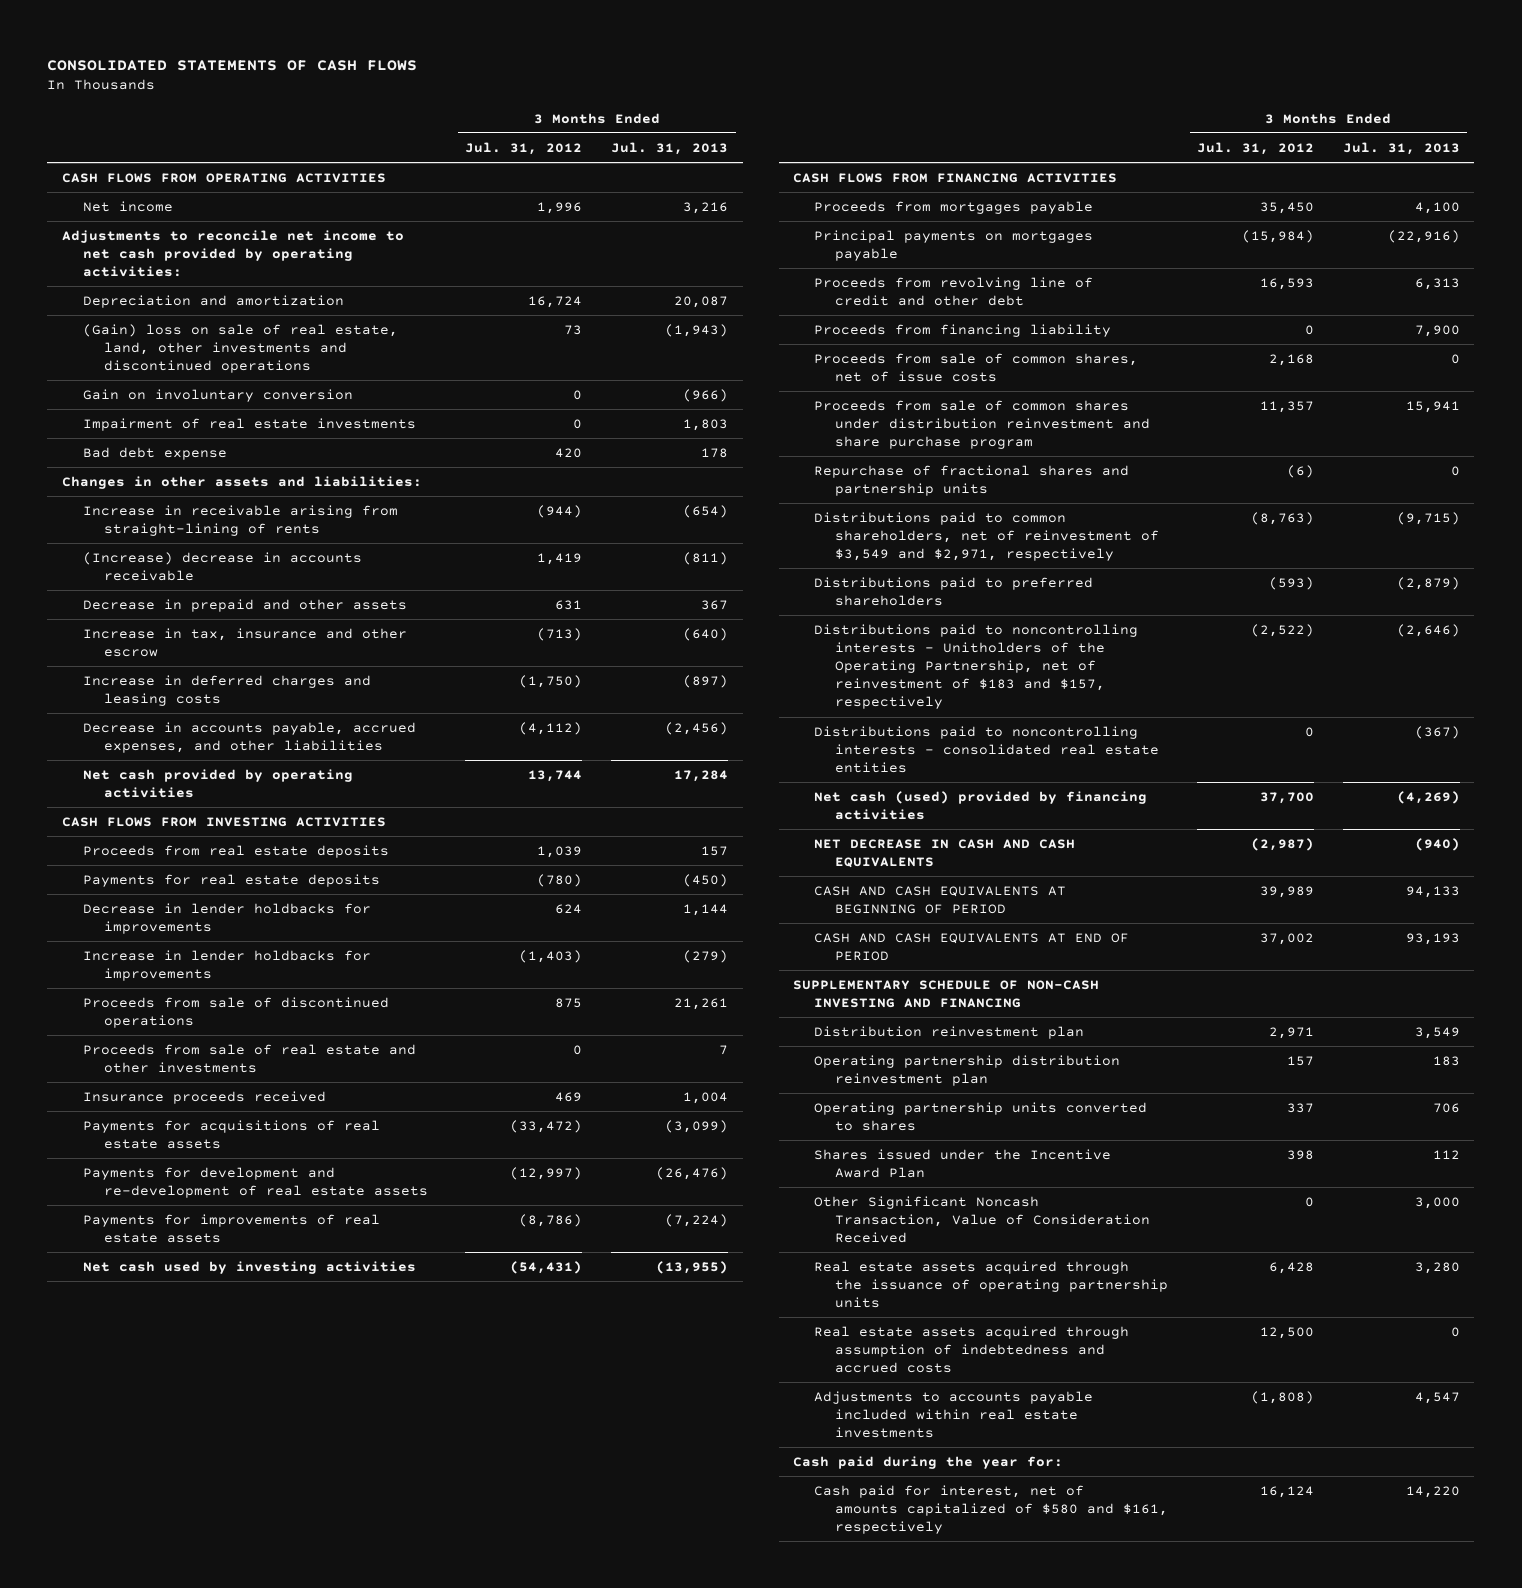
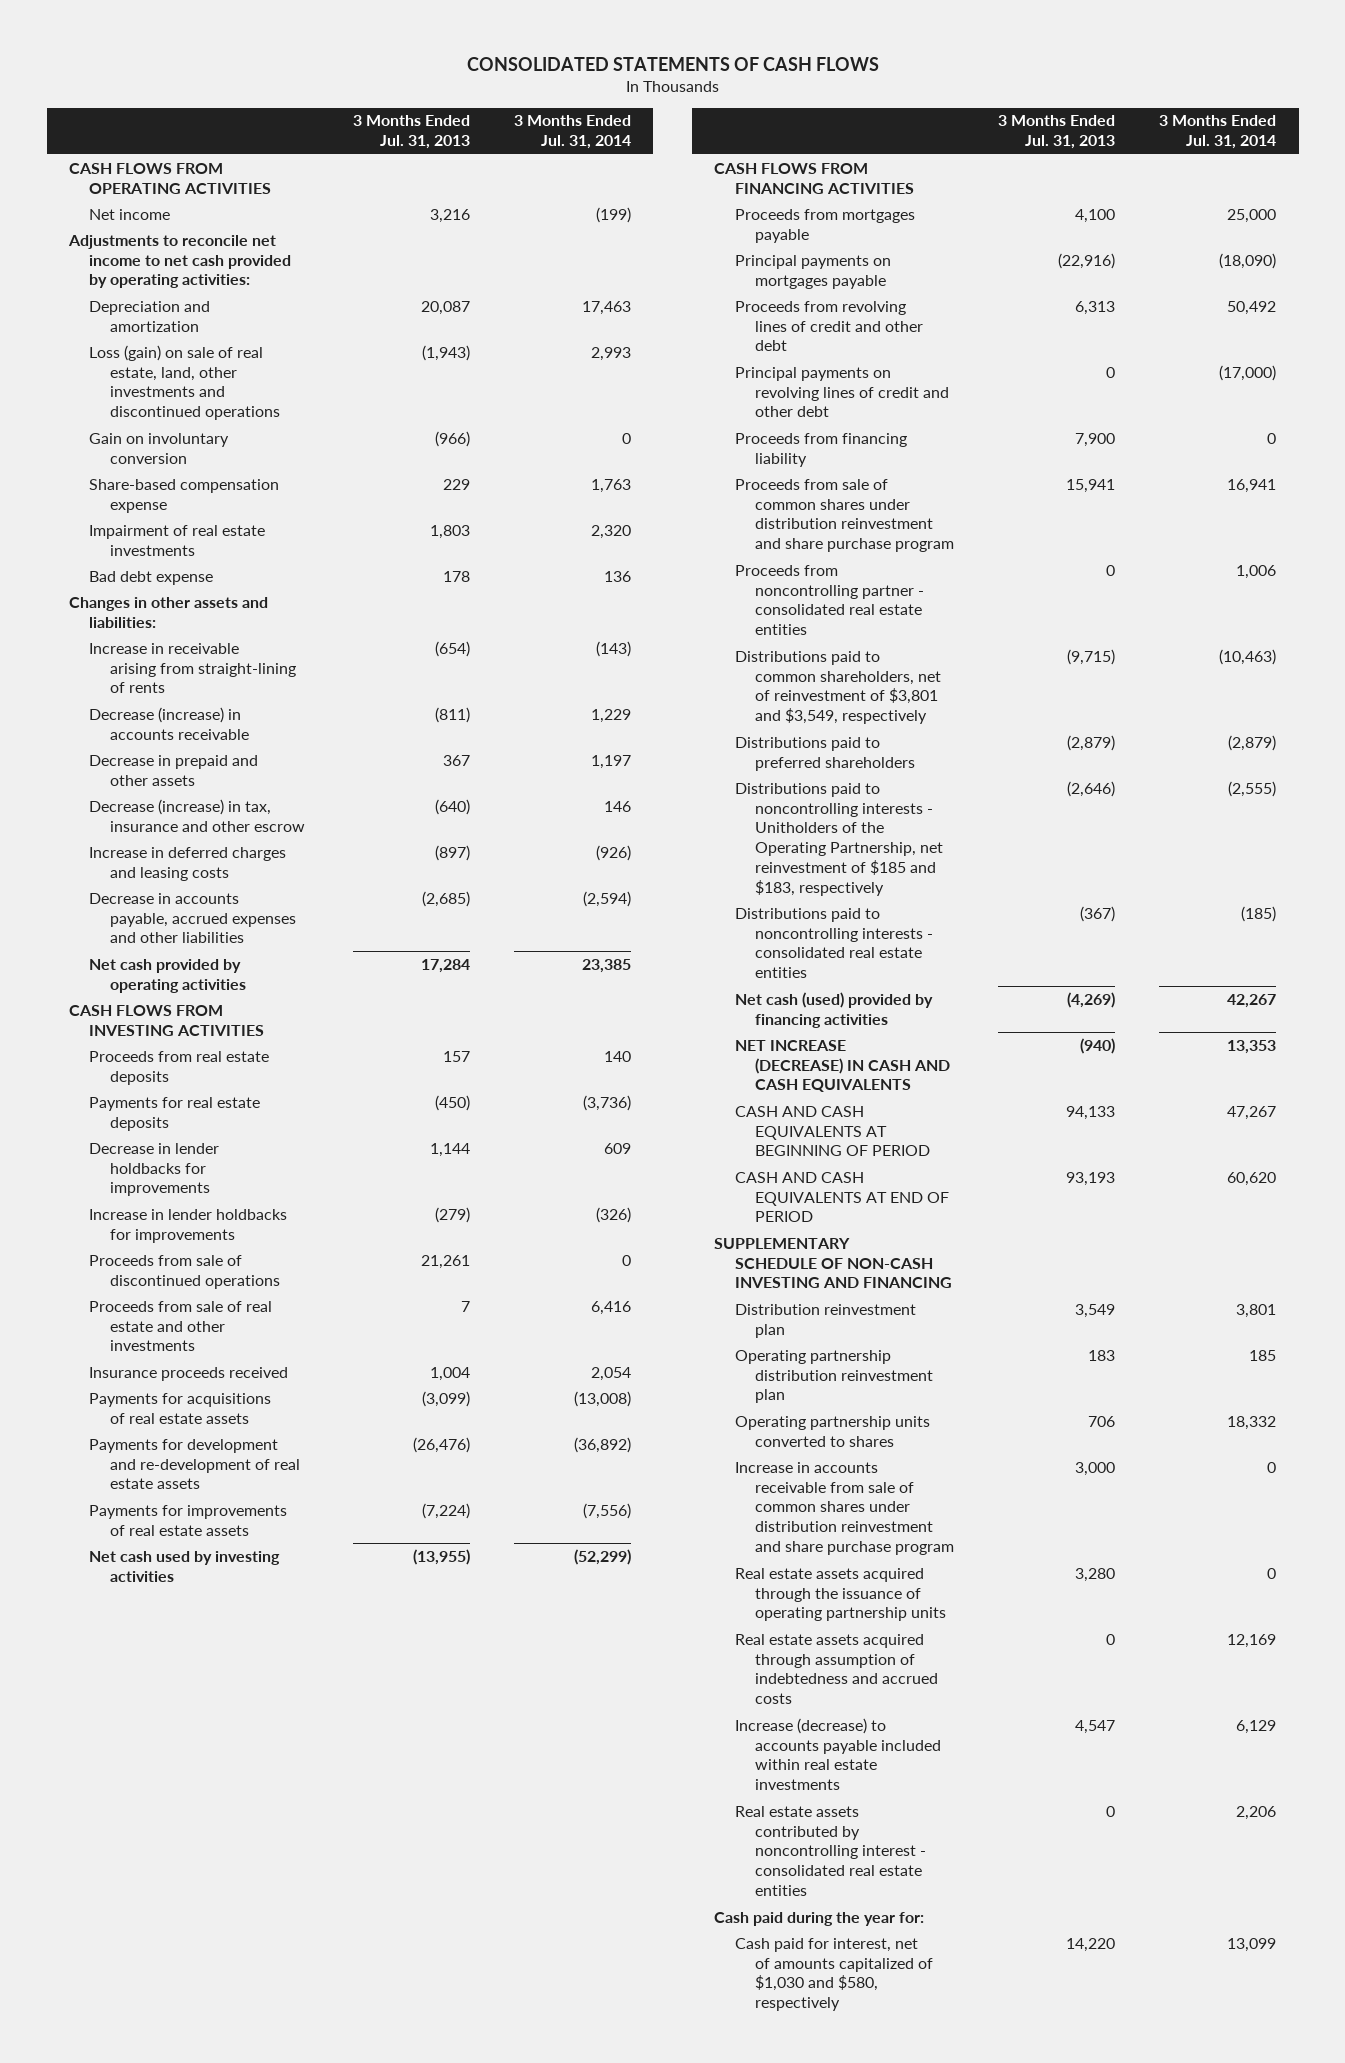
[465,141,583,155] Jul. 31, 2012 -> none
none -> [514,115,632,150] 3 Months Ended Jul. 31, 2014
[82,323,398,374] (Gain) loss on sale of real estate, land, other investments and discontinued operations -> [89,344,280,421] Loss (gain) on sale of real estate, land, other investments and discontinued operations
none -> [89,478,280,513] Share-based compensation expense
[82,551,362,581] (Increase) decrease in accounts receivable -> [89,706,249,740] Decrease (increase) in accounts receivable
[82,627,407,657] Increase in tax, insurance and other escrow -> [89,798,305,832] Decrease (increase) in tax, insurance and other escrow
[82,721,416,753] Decrease in accounts payable, accrued expenses, and other liabilities -> [89,892,296,944] Decrease in accounts payable, accrued expenses and other liabilities
[665,721,729,735] (2,456) -> [422,890,471,907] (2,685)
[814,276,1094,306] Proceeds from revolving line of credit and other debt -> [734,300,924,352] Proceeds from revolving lines of credit and other debt
none -> [734,366,950,418] Principal payments on revolving lines of credit and other debt
[814,352,1139,382] Proceeds from sale of common shares, net of issue costs -> none
[814,464,1130,496] Repurchase of fractional shares and partnership units -> none
none -> [734,564,925,636] Proceeds from noncontrolling partner - consolidated real estate entities
[814,511,1160,562] Distributions paid to common shareholders, net of reinvestment of $3,549 and $2,971, respectively -> [734,650,942,725] Distributions paid to common shareholders, net of reinvestment of $3,801 and $3,549, respectively
[814,623,1139,710] Distributions paid to noncontrolling interests - Unitholders of the Operating Partnership, net of reinvestment of $183 and $157, respectively -> [734,782,944,896] Distributions paid to noncontrolling interests - Unitholders of the Operating Partnership, net reinvestment of $185 and $183, respectively
[814,838,1076,868] NET DECREASE IN CASH AND CASH EQUIVALENTS -> [734,1039,951,1093] NET INCREASE (DECREASE) IN CASH AND CASH EQUIVALENTS
[814,1148,1112,1178] Shares issued under the Incentive Award Plan -> none
[814,1195,1151,1244] Other Significant Noncash Transaction, Value of Consideration Received -> [734,1461,955,1556] Increase in accounts receivable from sale of common shares under distribution reinvestment and share purchase program
[814,1390,1094,1439] Adjustments to accounts payable included within real estate investments -> [734,1717,942,1791] Increase (decrease) to accounts payable included within real estate investments
none -> [734,1805,927,1897] Real estate assets contributed by noncontrolling interest - consolidated real estate entities
[814,1484,1169,1535] Cash paid for interest, net of amounts capitalized of $580 and $161, respectively -> [734,1937,934,2012] Cash paid for interest, net of amounts capitalized of $1,030 and $580, respectively

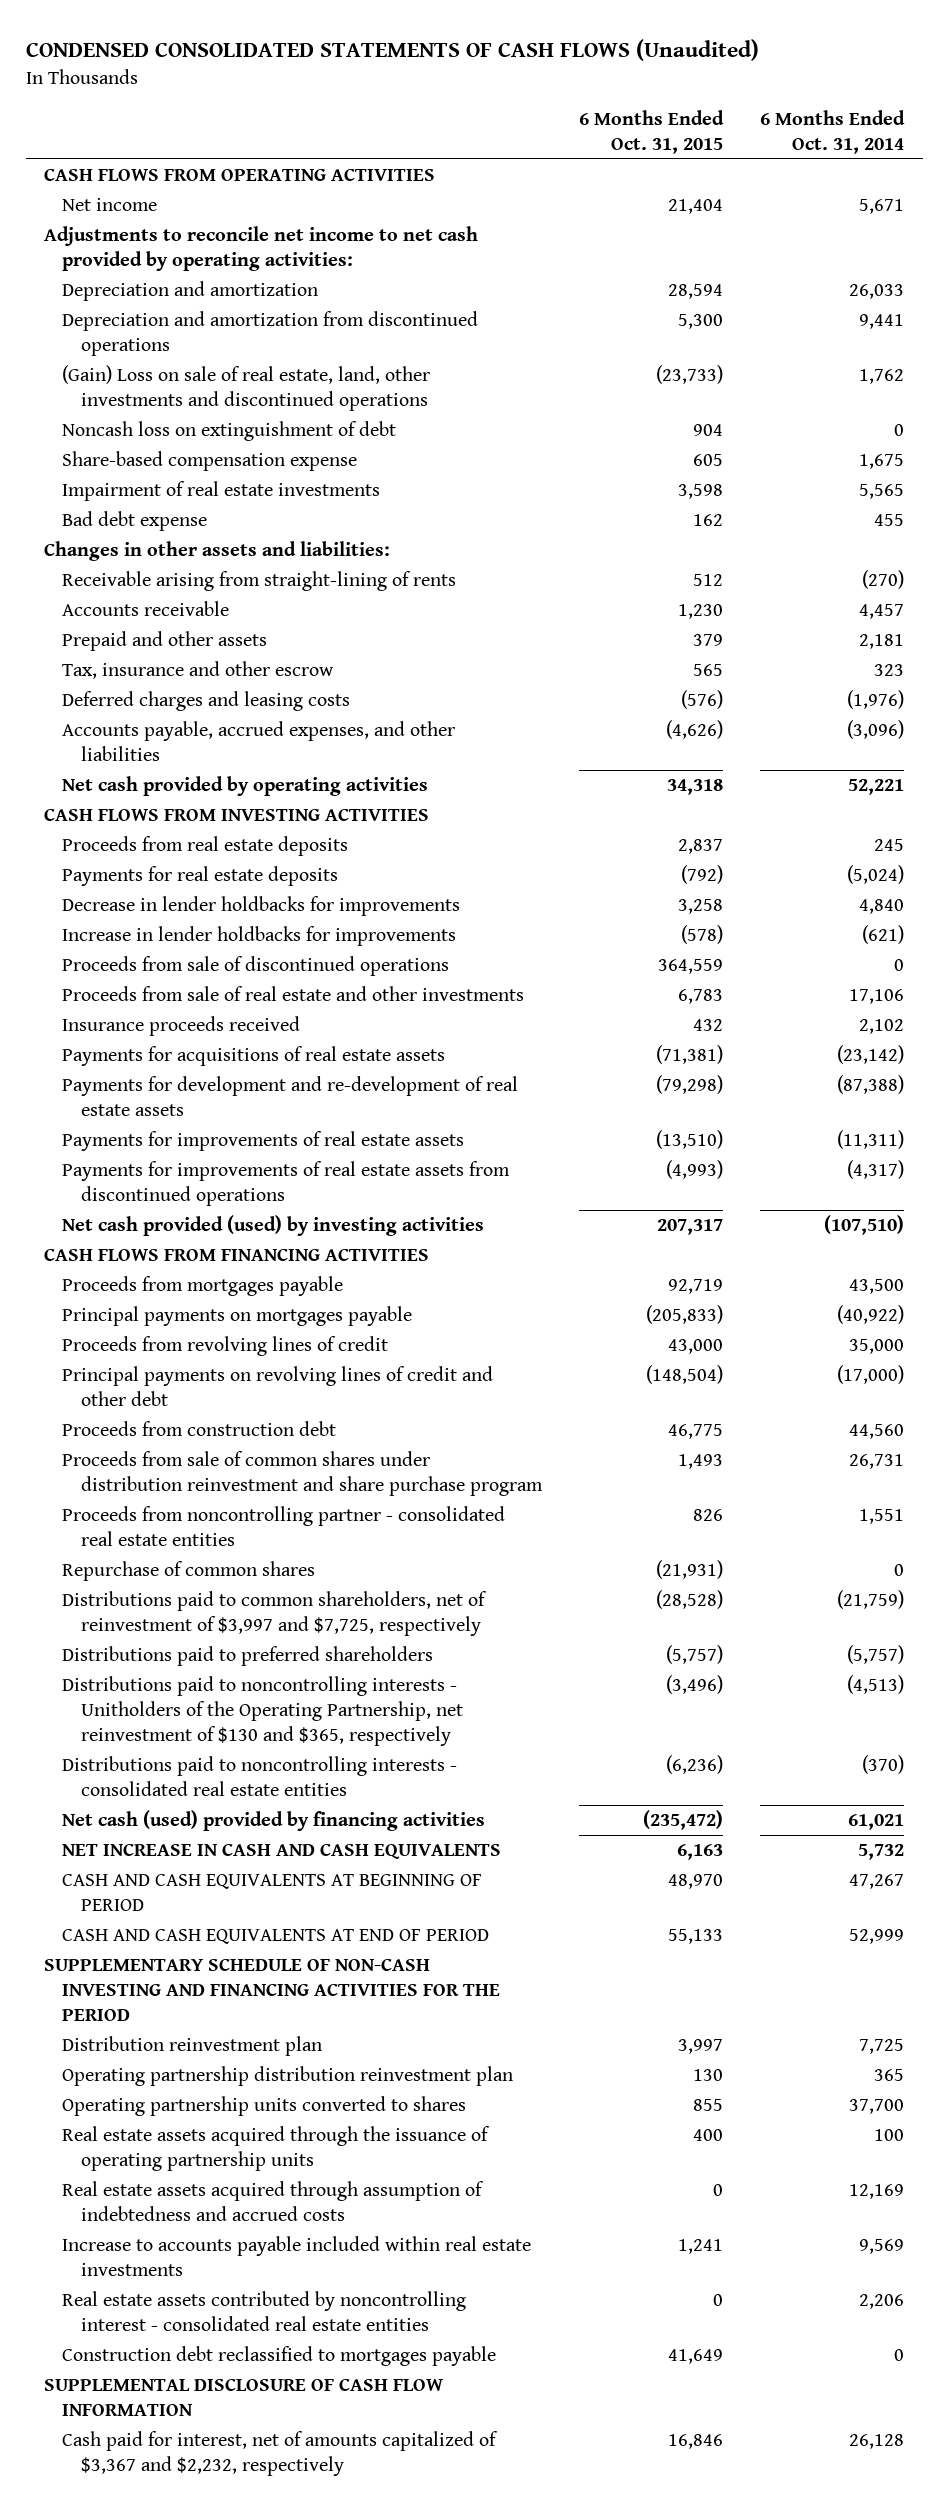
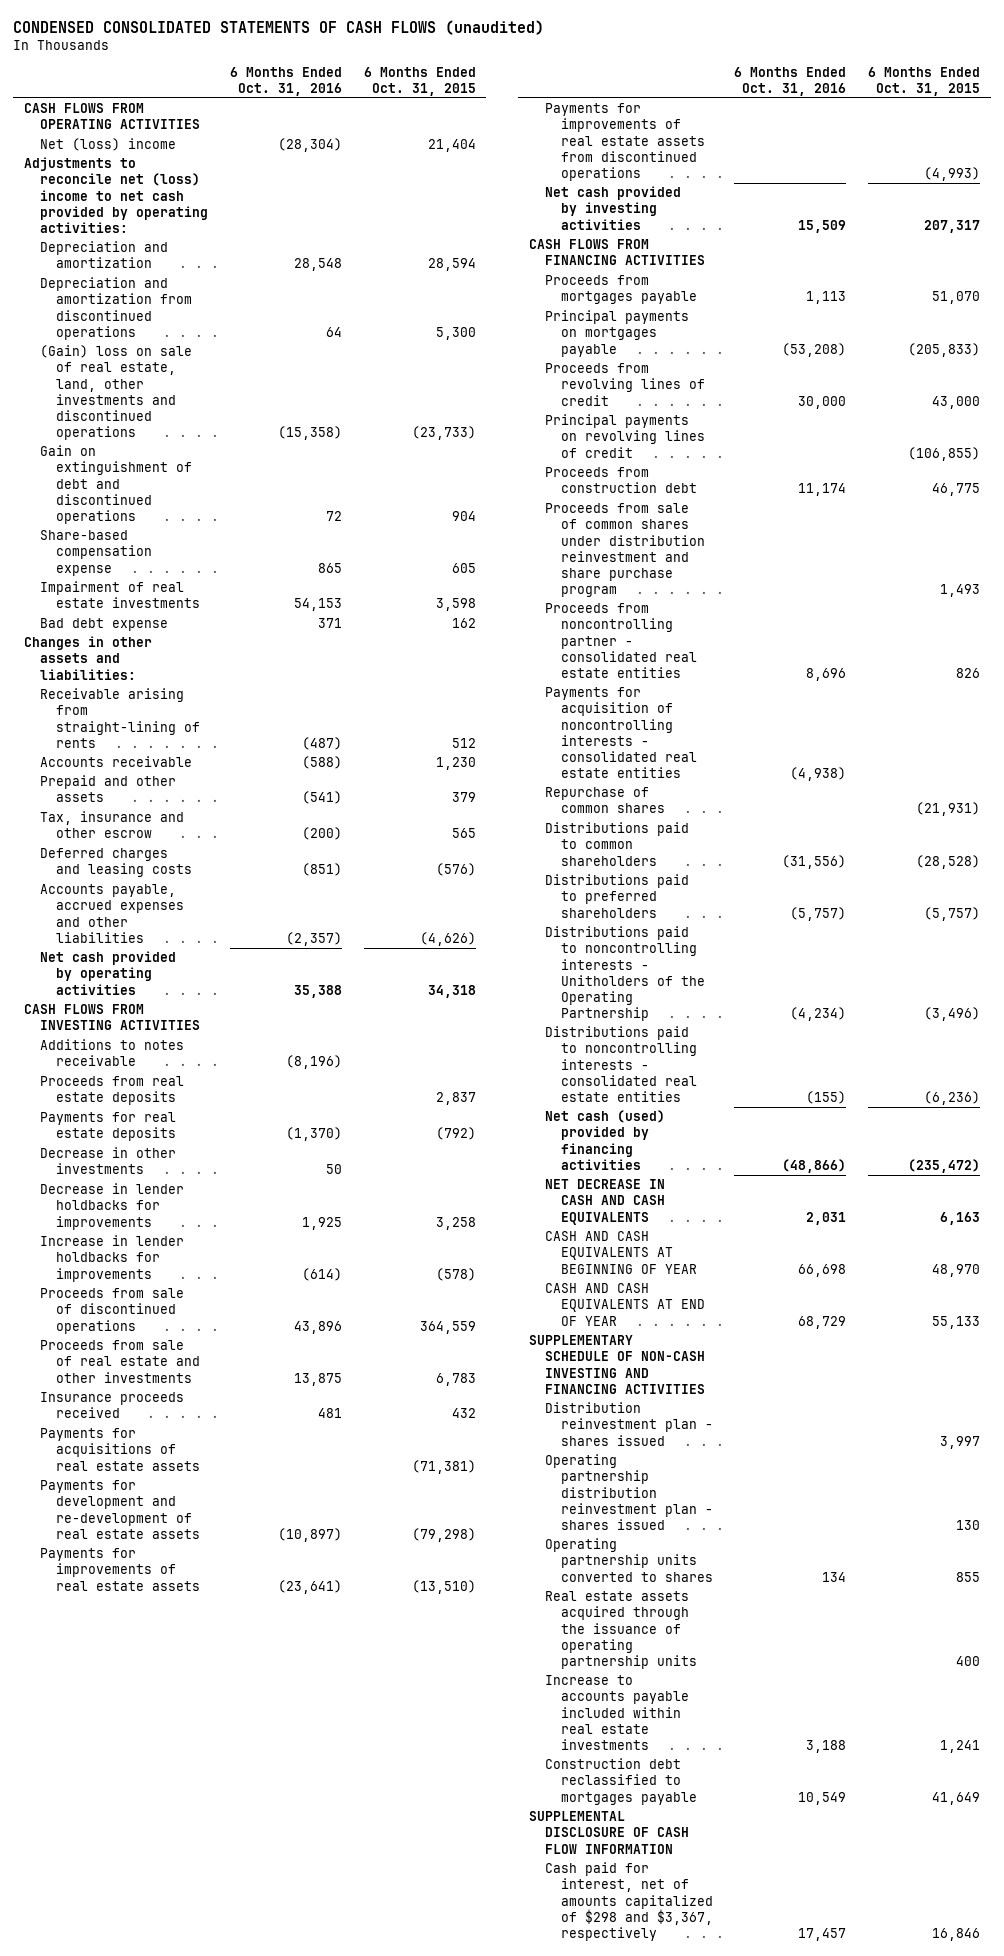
[25,38,759,61] CONDENSED CONSOLIDATED STATEMENTS OF CASH FLOWS (Unaudited) -> [13,19,545,35] CONDENSED CONSOLIDATED STATEMENTS OF CASH FLOWS (unaudited)
[760,109,906,154] 6 Months Ended Oct. 31, 2014 -> none
none -> [230,66,343,96] 6 Months Ended Oct. 31, 2016
[62,198,158,212] Net income -> [40,138,177,152] Net (loss) income
[44,226,479,272] Adjustments to reconcile net income to net cash provided by operating activities: -> [24,157,209,233] Adjustments to reconcile net (loss) income to net cash provided by operating activities:
[62,421,397,442] Noncash loss on extinguishment of debt -> none
[62,365,431,412] (Gain) Loss on sale of real estate, land, other investments and discontinued operations -> [40,345,193,440] (Gain) loss on sale of real estate, land, other investments and discontinued operations
none -> [40,445,193,524] Gain on extinguishment of debt and discontinued operations
[62,721,456,762] Accounts payable, accrued expenses, and other liabilities -> [40,884,185,943] Accounts payable, accrued expenses and other liabilities
none -> [40,1039,185,1067] Additions to notes receivable
none -> [40,1147,177,1175] Decrease in other investments
[62,1215,485,1237] Net cash provided (used) by investing activities -> [544,186,681,230] Net cash provided by investing activities
[667,1279,723,1295] 92,719 -> [932,291,981,305] 51,070
[62,1366,494,1407] Principal payments on revolving lines of credit and other debt -> [544,414,705,458] Principal payments on revolving lines of credit
[645,1365,723,1385] (148,504) -> [908,446,981,461] (106,855)
none -> [544,687,697,778] Payments for acquisition of noncontrolling interests - consolidated real estate entities
[62,1591,488,1637] Distributions paid to common shareholders, net of reinvestment of $3,997 and $7,725, respectively -> [544,822,689,866] Distributions paid to common shareholders
[62,1676,463,1747] Distributions paid to noncontrolling interests - Unitholders of the Operating Partnership, net reinvestment of $130 and $365, respectively -> [544,926,705,1021] Distributions paid to noncontrolling interests - Unitholders of the Operating Partnership
[62,1843,502,1860] NET INCREASE IN CASH AND CASH EQUIVALENTS -> [544,1179,665,1225] NET DECREASE IN CASH AND CASH EQUIVALENTS
[62,1874,483,1912] CASH AND CASH EQUIVALENTS AT BEGINNING OF PERIOD -> [544,1231,697,1274] CASH AND CASH EQUIVALENTS AT BEGINNING OF YEAR
[62,1929,490,1945] CASH AND CASH EQUIVALENTS AT END OF PERIOD -> [544,1283,705,1326] CASH AND CASH EQUIVALENTS AT END OF YEAR
[44,1958,501,2022] SUPPLEMENTARY SCHEDULE OF NON-CASH INVESTING AND FINANCING ACTIVITIES FOR THE PERIOD -> [528,1335,705,1394] SUPPLEMENTARY SCHEDULE OF NON-CASH INVESTING AND FINANCING ACTIVITIES
[62,2036,323,2057] Distribution reinvestment plan -> [544,1402,713,1446] Distribution reinvestment plan - shares issued
[62,2066,514,2087] Operating partnership distribution reinvestment plan -> [544,1454,713,1530] Operating partnership distribution reinvestment plan - shares issued
[62,2181,485,2222] Real estate assets acquired through assumption of indebtedness and accrued costs -> none
[62,2291,467,2332] Real estate assets contributed by noncontrolling interest - consolidated real estate entities -> none
[62,2431,499,2477] Cash paid for interest, net of amounts capitalized of $3,367 and $2,232, respectively -> [544,1862,713,1941] Cash paid for interest, net of amounts capitalized of $298 and $3,367, respectively

